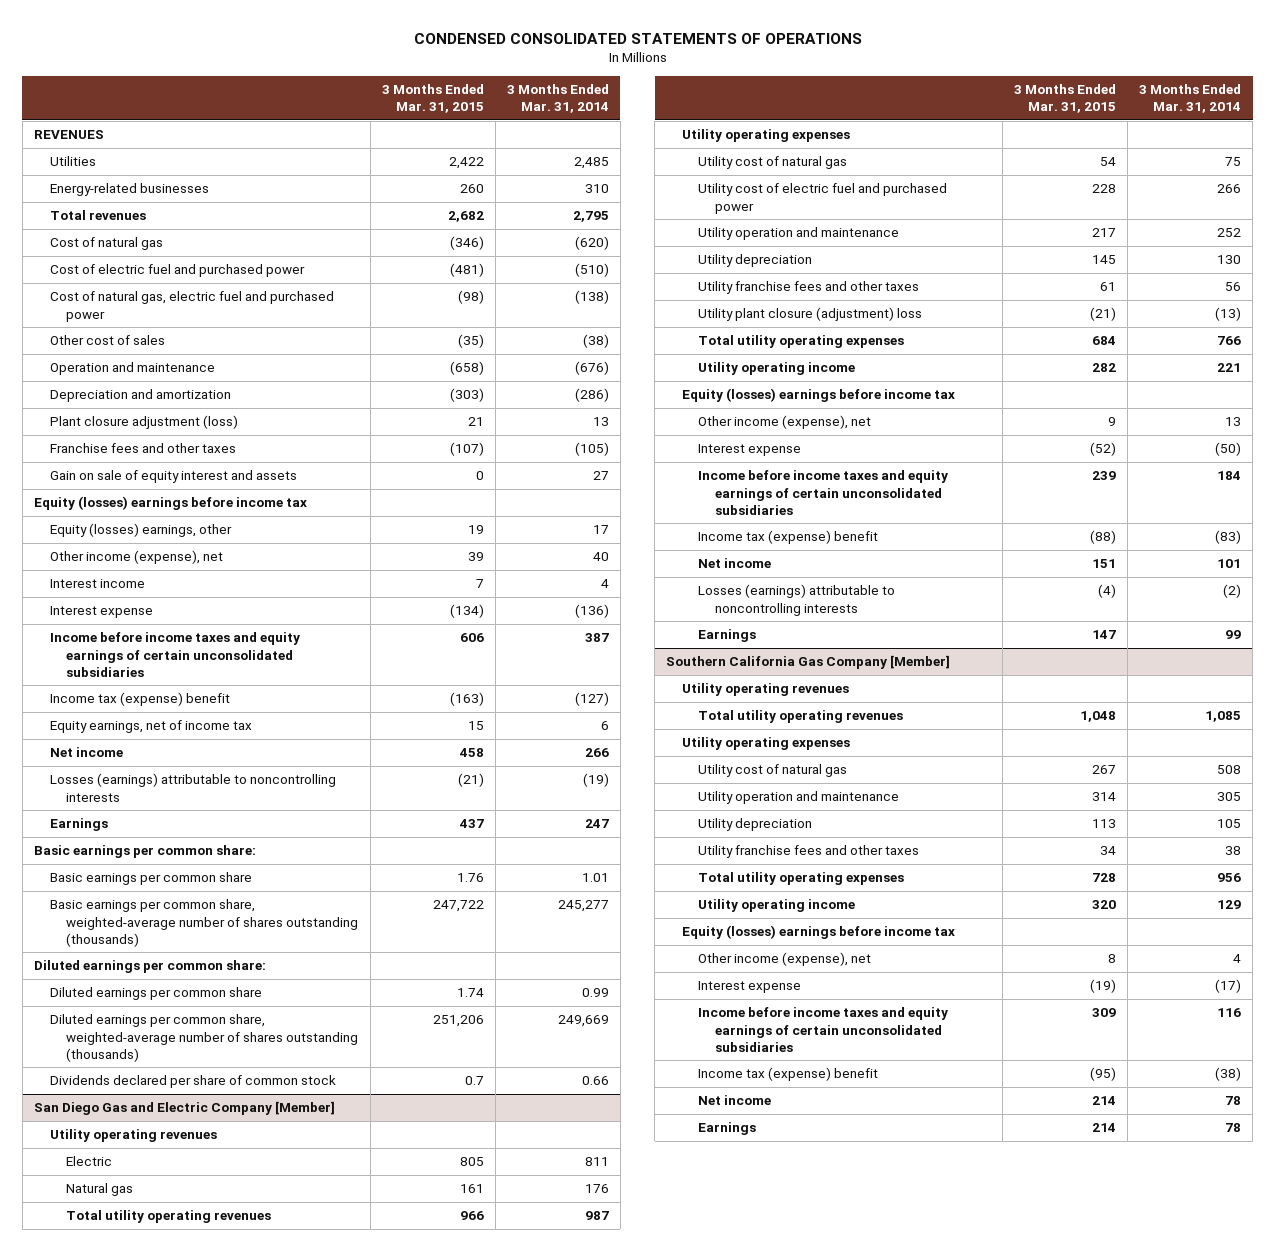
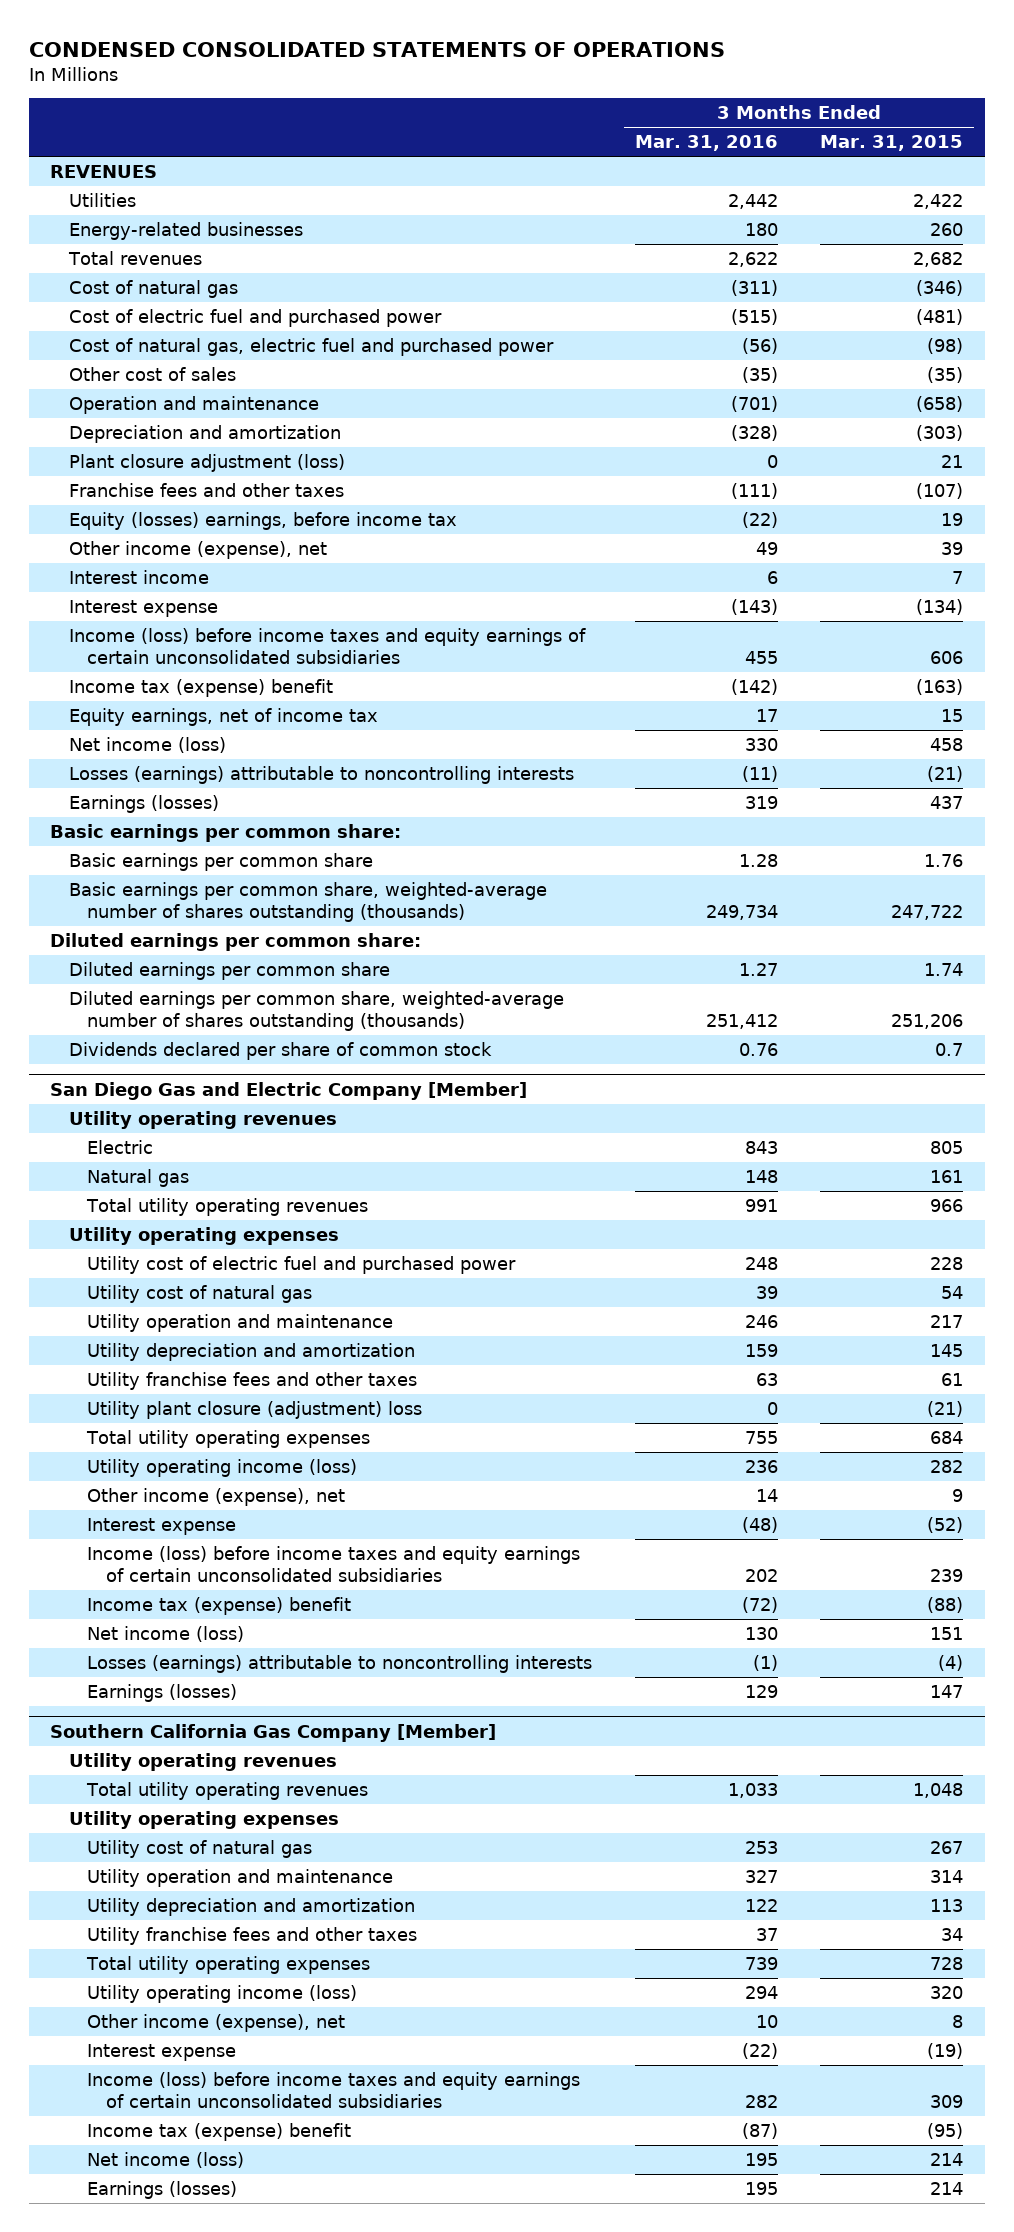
[506,83,609,114] 3 Months Ended Mar. 31, 2014 -> none
none -> [634,135,778,152] Mar. 31, 2016
[50,470,298,484] Gain on sale of equity interest and assets -> none
[34,496,308,511] Equity (losses) earnings before income tax -> none
[50,523,233,538] Equity (losses) earnings, other -> [68,511,457,530] Equity (losses) earnings, before income tax
[50,632,301,677] Income before income taxes and equity earnings of certain unconsolidated subsidiaries -> [68,627,586,664] Income (loss) before income taxes and equity earnings of certain unconsolidated subsidiaries
[50,747,124,758] Net income -> [68,736,226,753] Net income (loss)
[50,818,109,832] Earnings -> [68,794,219,813] Earnings (losses)
[698,156,848,170] Utility cost of natural gas -> [87,1284,313,1303] Utility cost of natural gas
[698,254,813,268] Utility depreciation -> [87,1342,416,1361] Utility depreciation and amortization
[682,388,956,403] Equity (losses) earnings before income tax -> none
[698,362,856,376] Utility operating income -> [87,1458,358,1477] Utility operating income (loss)
[698,470,949,515] Income before income taxes and equity earnings of certain unconsolidated subsidiaries -> [87,1545,581,1582] Income (loss) before income taxes and equity earnings of certain unconsolidated subsidiaries
[698,558,772,569] Net income -> [87,1625,245,1642] Net income (loss)
[698,629,757,643] Earnings -> [87,1683,238,1702] Earnings (losses)
[698,818,813,832] Utility depreciation -> [87,1897,416,1916] Utility depreciation and amortization
[682,925,956,940] Equity (losses) earnings before income tax -> none
[698,899,856,913] Utility operating income -> [87,1984,358,2003] Utility operating income (loss)
[698,1007,949,1052] Income before income taxes and equity earnings of certain unconsolidated subsidiaries -> [87,2071,581,2108] Income (loss) before income taxes and equity earnings of certain unconsolidated subsidiaries
[698,1095,772,1106] Net income -> [87,2151,245,2168] Net income (loss)
[698,1122,757,1136] Earnings -> [87,2180,238,2199] Earnings (losses)

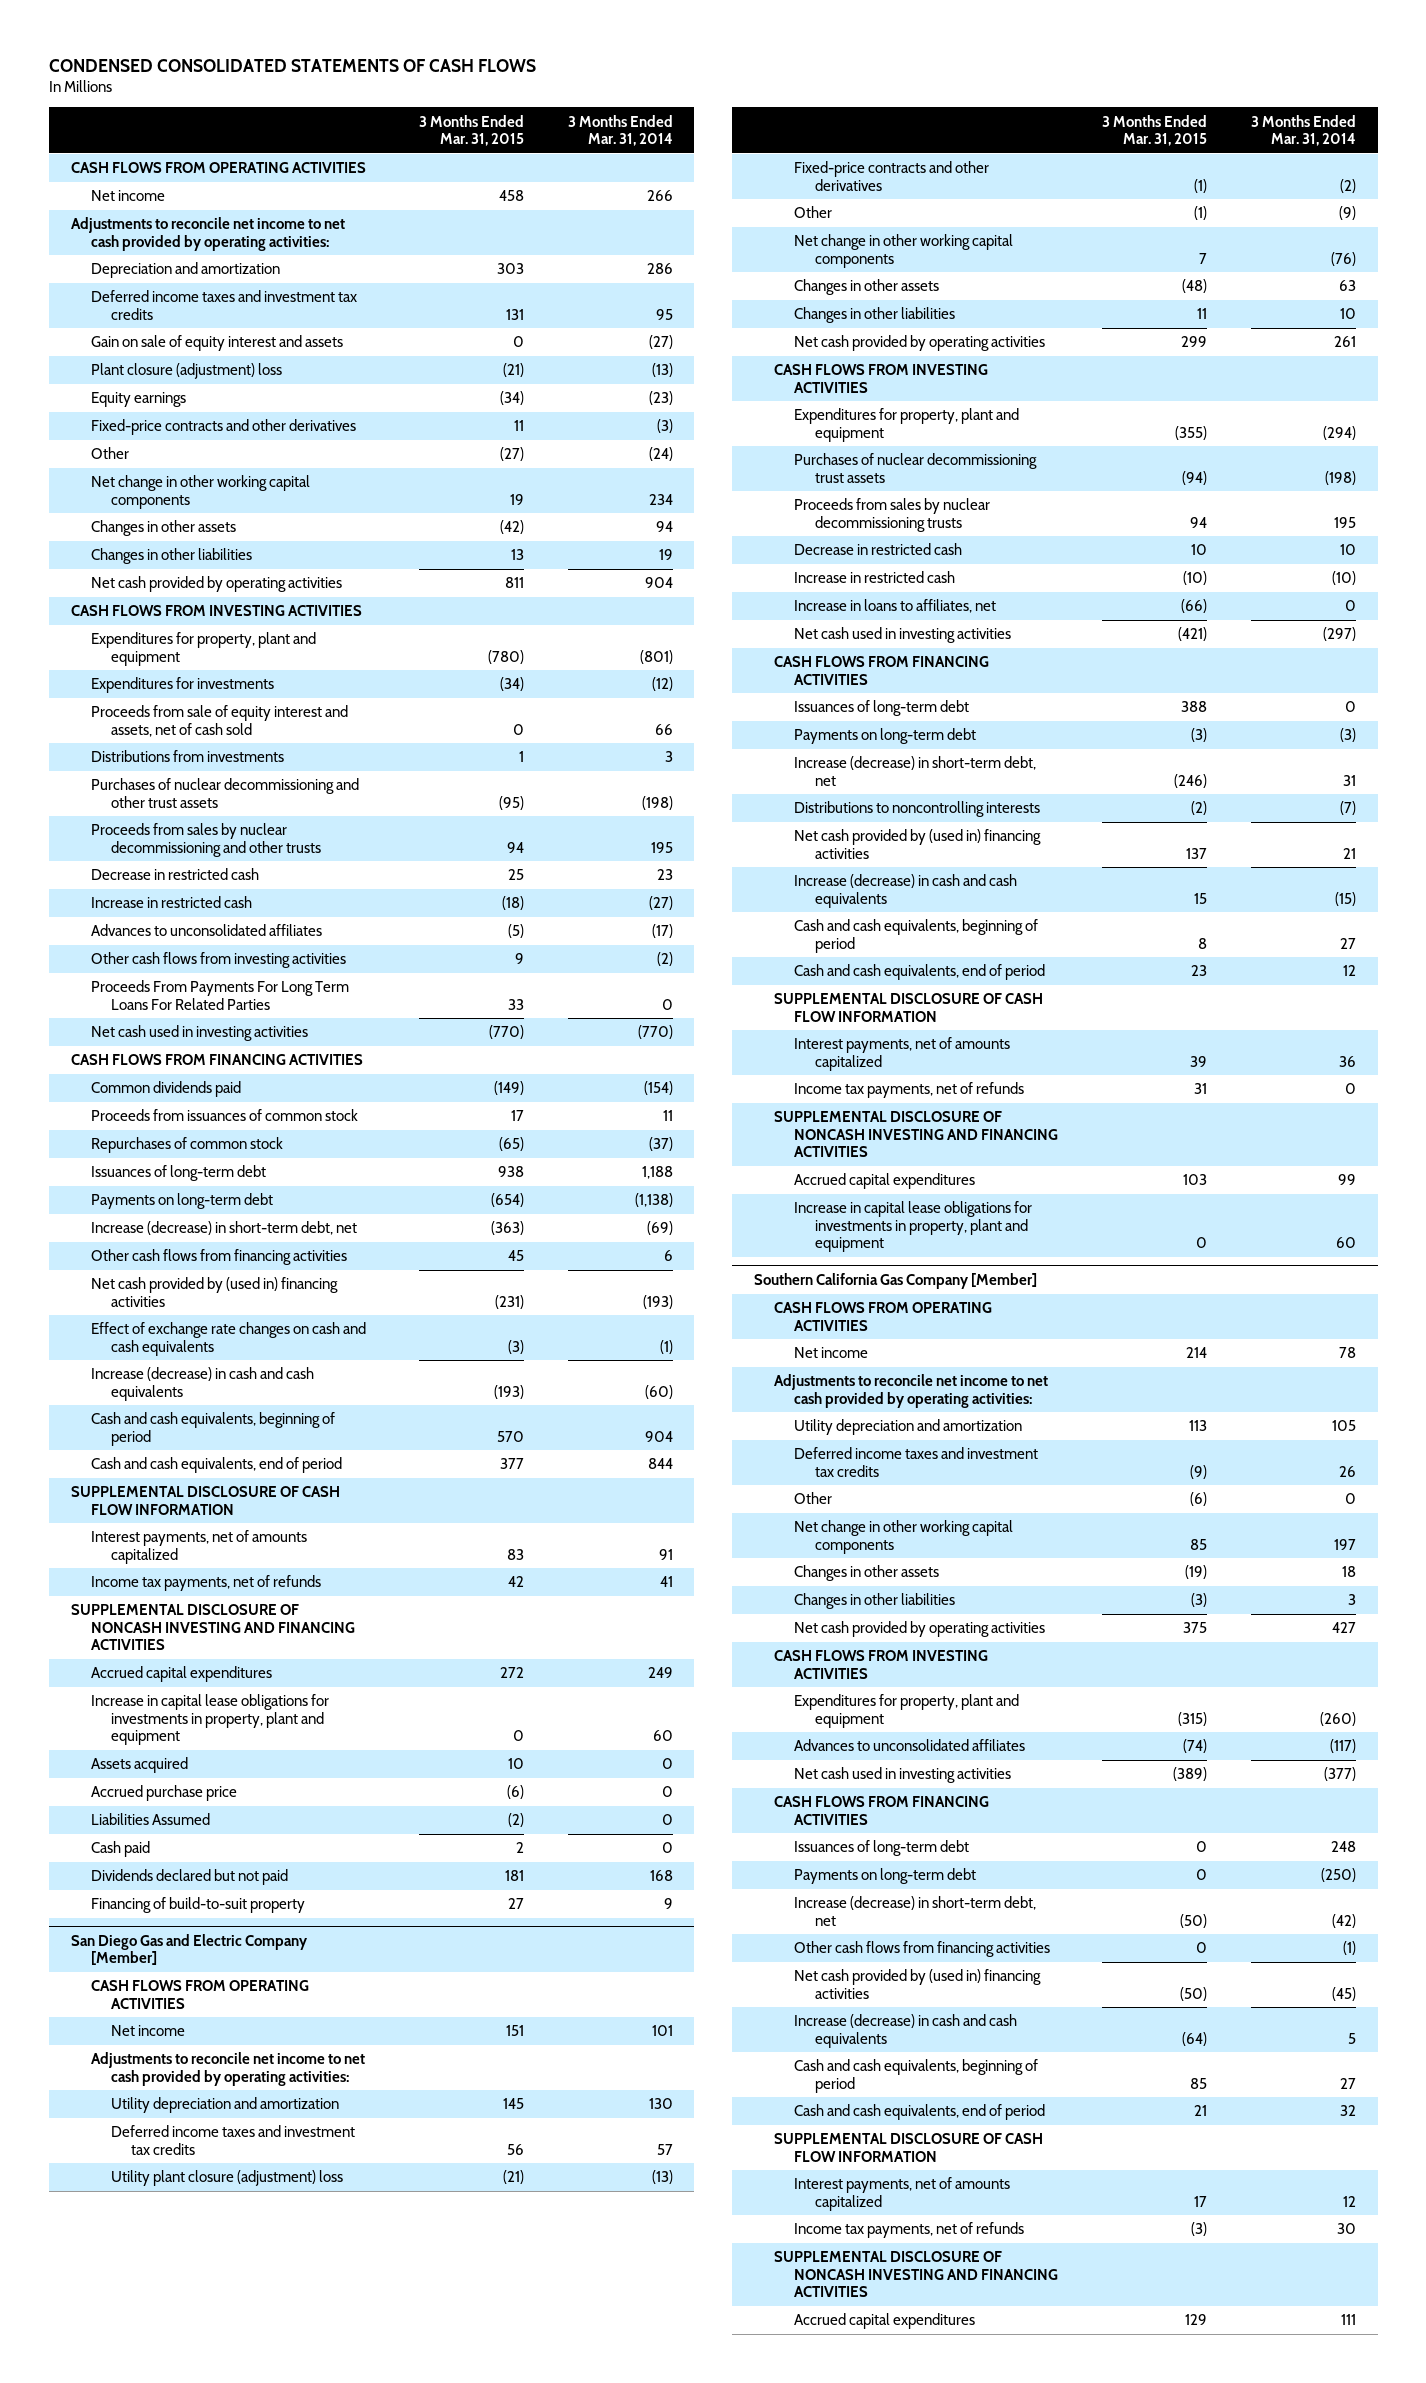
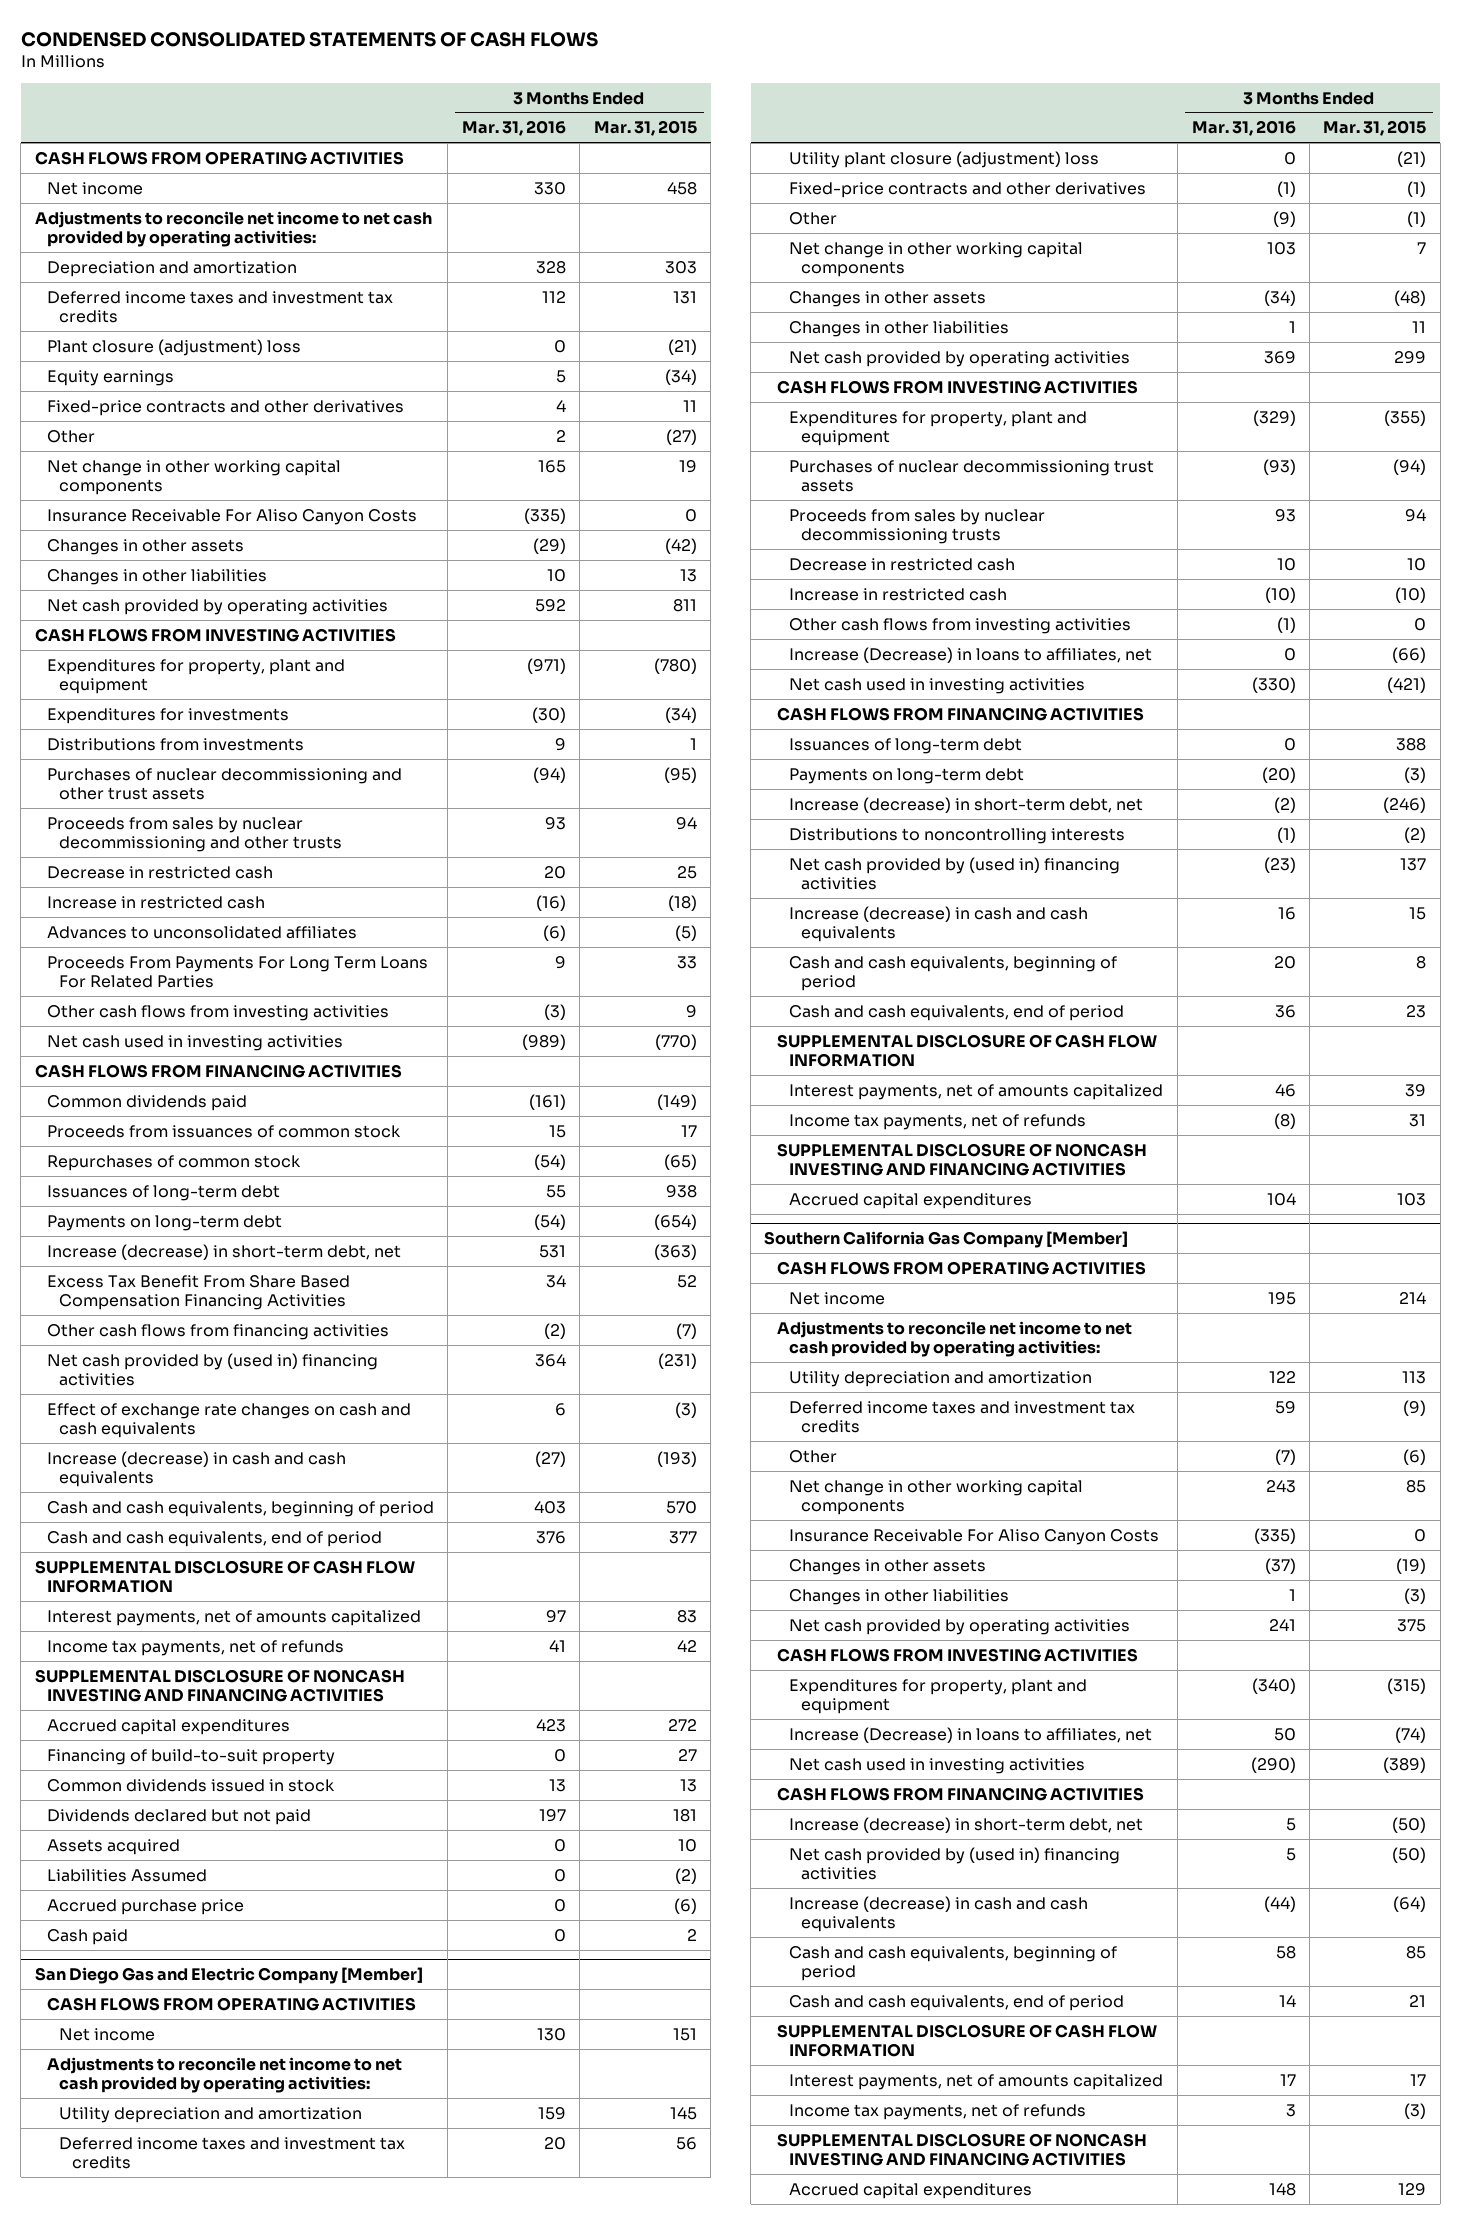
[567,114,673,146] 3 Months Ended Mar. 31, 2014 -> none
none -> [461,120,566,137] Mar. 31, 2016
[90,335,343,352] Gain on sale of equity interest and assets -> none
none -> [47,508,418,525] Insurance Receivable For Aliso Canyon Costs
[90,705,348,737] Proceeds from sale of equity interest and assets, net of cash sold -> none
[90,952,346,969] Other cash flows from investing activities -> [47,1004,390,1021] Other cash flows from investing activities
none -> [47,1274,351,1310] Excess Tax Benefit From Share Based Compensation Financing Activities
[507,1250,524,1262] 45 -> [675,1322,697,1339] (7)
[90,1694,329,1745] Increase in capital lease obligations for investments in property, plant and equipment -> none
[90,1897,305,1914] Financing of build-to-suit property -> [47,1748,336,1765] Financing of build-to-suit property
none -> [47,1778,336,1792] Common dividends issued in stock
[90,1869,288,1886] Dividends declared but not paid -> [47,1808,312,1825] Dividends declared but not paid
[90,1785,237,1802] Accrued purchase price -> [47,1898,245,1915] Accrued purchase price
none -> [789,617,1132,634] Other cash flows from investing activities
[794,599,997,614] Increase in loans to affiliates, net -> [789,646,1153,663] Increase (Decrease) in loans to affiliates, net
[794,1201,1033,1252] Increase in capital lease obligations for investments in property, plant and equipment -> none
none -> [789,1528,1160,1545] Insurance Receivable For Aliso Canyon Costs
[794,1739,1026,1752] Advances to unconsolidated affiliates -> none
none -> [789,1726,1153,1743] Increase (Decrease) in loans to affiliates, net
[794,1840,970,1857] Issuances of long-term debt -> none
[794,1868,977,1885] Payments on long-term debt -> none
[794,1941,1051,1958] Other cash flows from financing activities -> none

